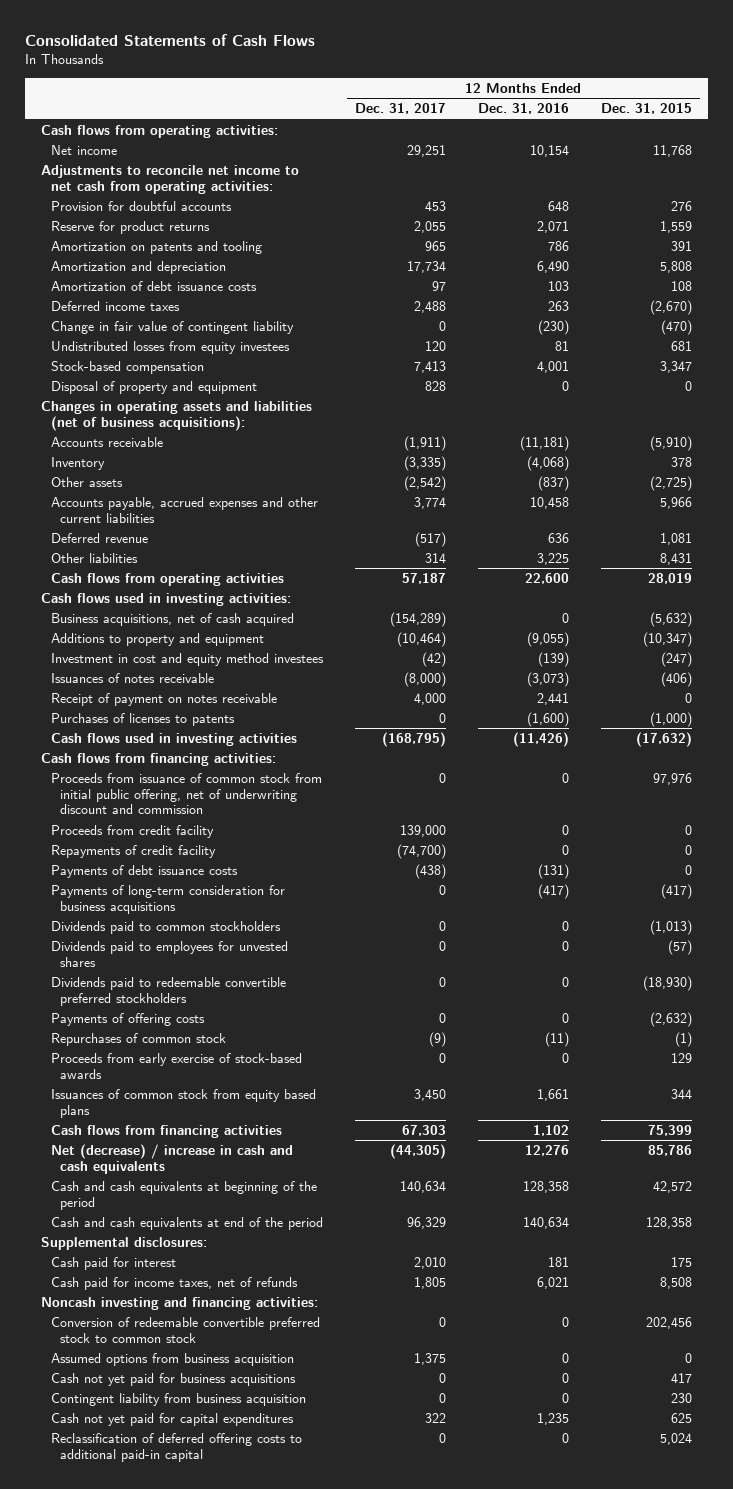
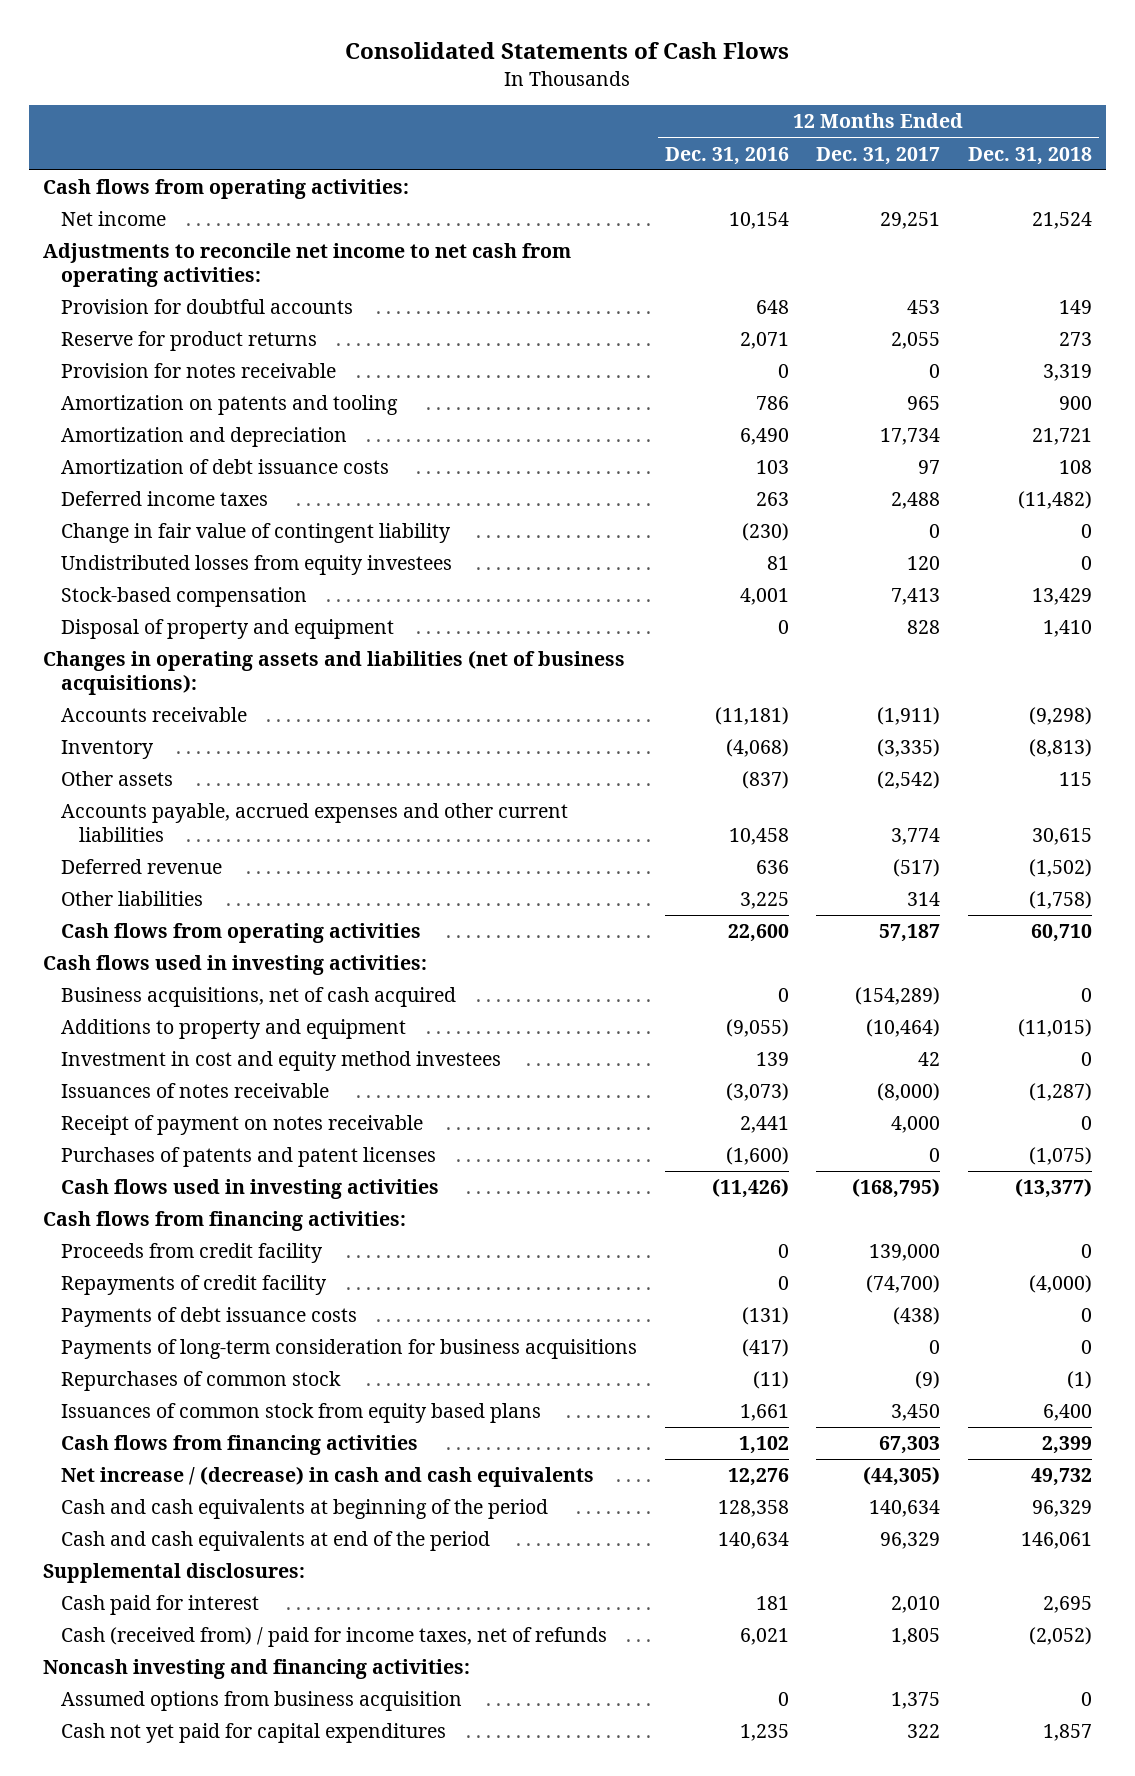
[600,103,692,115] Dec. 31, 2015 -> none
none -> [967,146,1092,165] Dec. 31, 2018
none -> [60,363,336,379] Provision for notes receivable
[421,651,446,667] (42) -> [918,1052,941,1067] 42
[537,651,569,667] (139) -> [755,1052,789,1067] 139
[50,712,235,726] Purchases of licenses to patents -> [60,1147,436,1168] Purchases of patents and patent licenses
[50,772,322,815] Proceeds from issuance of common stock from initial public offering, net of underwriting discount and commission -> none
[50,920,281,934] Dividends paid to common stockholders -> none
[50,940,288,967] Dividends paid to employees for unvested shares -> none
[50,976,286,1006] Dividends paid to redeemable convertible preferred stockholders -> none
[50,1012,205,1026] Payments of offering costs -> none
[50,1052,302,1079] Proceeds from early exercise of stock-based awards -> none
[50,1143,293,1174] Net (decrease) / increase in cash and cash equivalents -> [60,1466,594,1488] Net increase / (decrease) in cash and cash equivalents
[50,1276,298,1290] Cash paid for income taxes, net of refunds -> [60,1627,607,1648] Cash (received from) / paid for income taxes, net of refunds
[50,1316,320,1343] Conversion of redeemable convertible preferred stock to common stock -> none
[50,1372,296,1386] Cash not yet paid for business acquisitions -> none
[50,1392,306,1406] Contingent liability from business acquisition -> none
[50,1432,302,1462] Reclassification of deferred offering costs to additional paid-in capital -> none

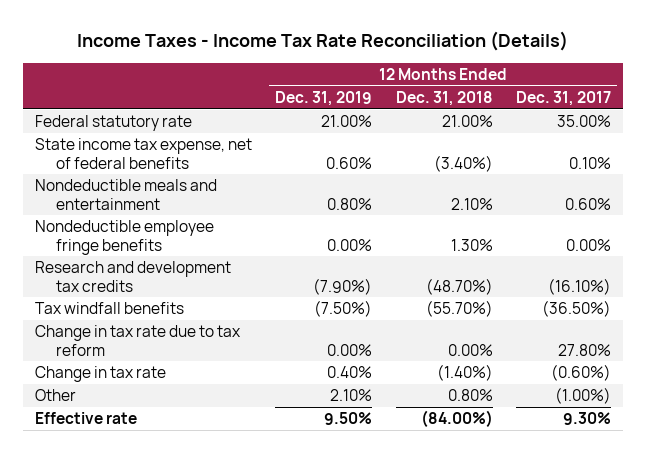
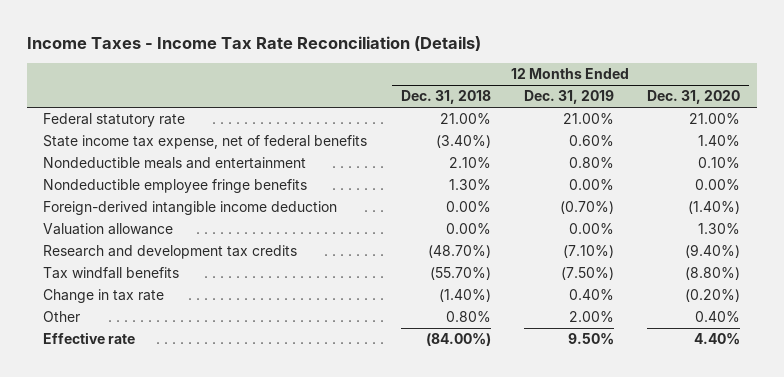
[515,90,611,106] Dec. 31, 2017 -> none
none -> [647,90,741,105] Dec. 31, 2020
none -> [43,201,338,216] Foreign-derived intangible income deduction
none -> [43,223,174,236] Valuation allowance
[313,277,373,295] (7.90%) -> [562,245,614,259] (7.10%)
[34,325,241,356] Change in tax rate due to tax reform -> none
[330,389,373,402] 2.10% -> [568,311,614,323] 2.00%

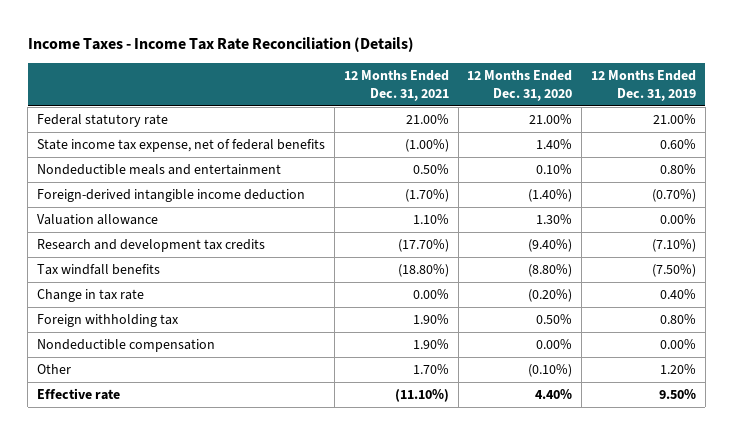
[400,90,491,105] Dec. 31, 2018 -> none
none -> [343,70,449,101] 12 Months Ended Dec. 31, 2021
[43,179,308,194] Nondeductible employee fringe benefits -> none
none -> [37,314,180,328] Foreign withholding tax
none -> [37,339,216,353] Nondeductible compensation
[568,311,614,323] 2.00% -> [659,364,696,375] 1.20%
[695,311,741,323] 0.40% -> [528,364,573,378] (0.10%)

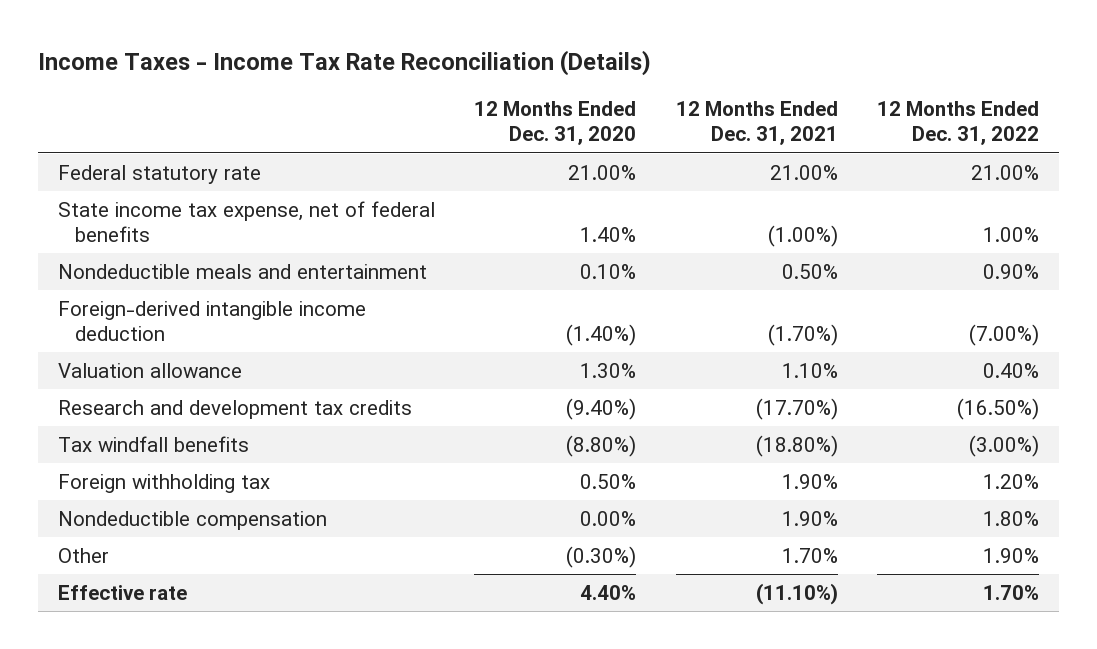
[590,70,696,101] 12 Months Ended Dec. 31, 2019 -> none
none -> [877,100,1040,146] 12 Months Ended Dec. 31, 2022
[37,289,145,303] Change in tax rate -> none
[528,364,573,378] (0.10%) -> [566,545,637,568] (0.30%)

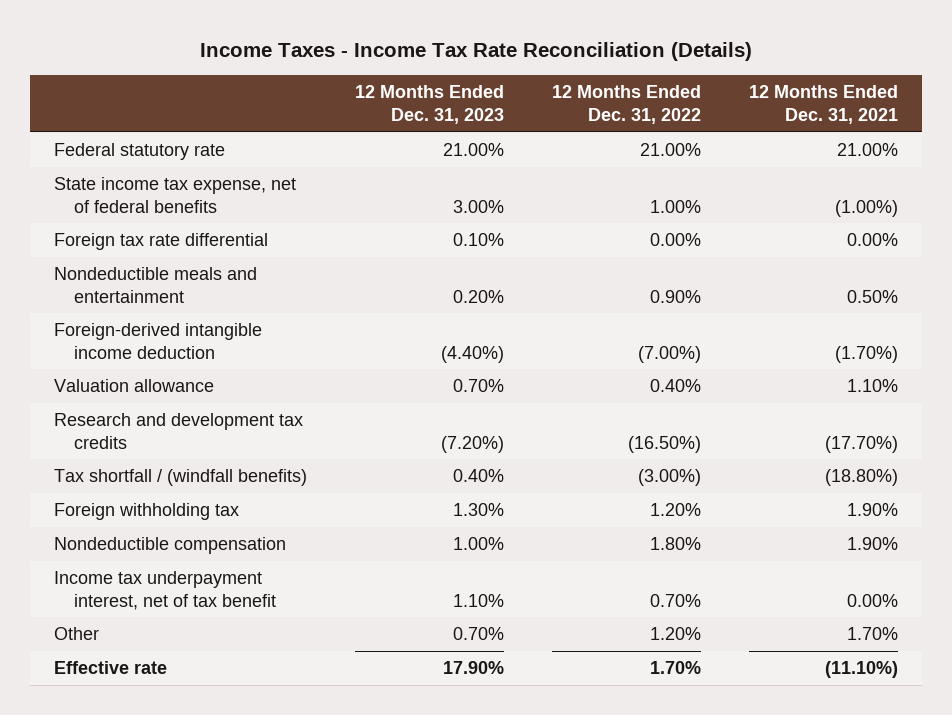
[474,100,637,146] 12 Months Ended Dec. 31, 2020 -> none
none -> [354,85,504,125] 12 Months Ended Dec. 31, 2023
none -> [53,233,268,251] Foreign tax rate differential
[58,435,250,452] Tax windfall benefits -> [53,469,307,487] Tax shortfall / (windfall benefits)
none -> [53,571,277,610] Income tax underpayment interest, net of tax benefit
[983,547,1040,563] 1.90% -> [650,627,702,641] 1.20%

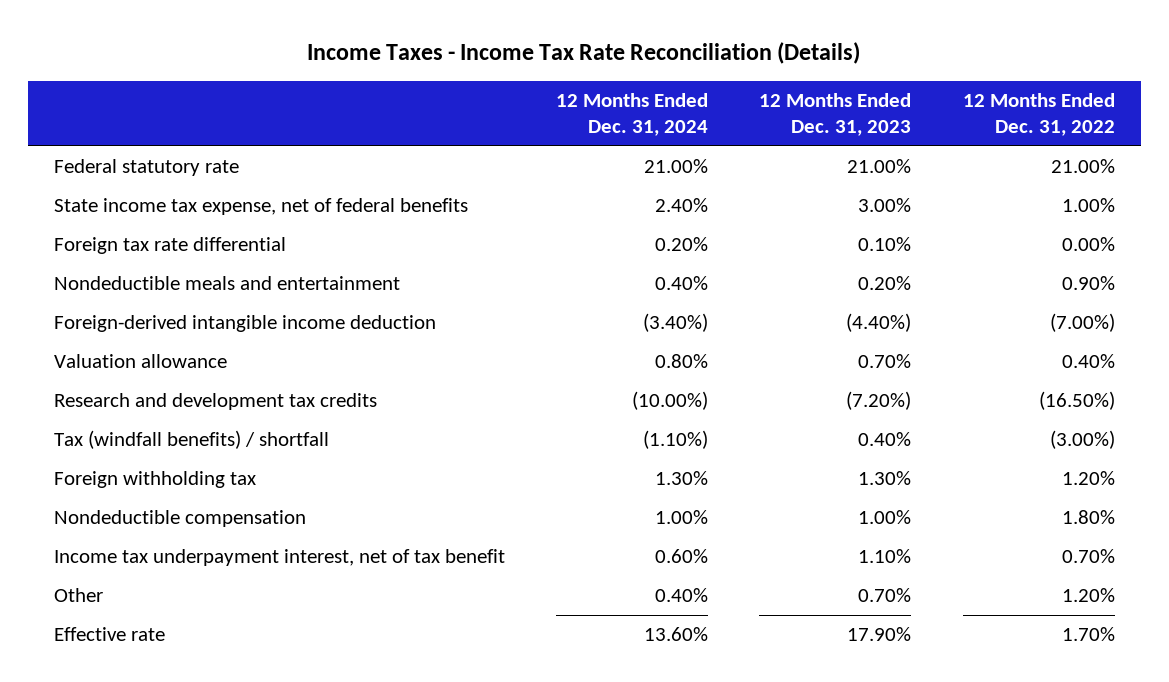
[749,85,899,125] 12 Months Ended Dec. 31, 2021 -> none
none -> [556,93,709,136] 12 Months Ended Dec. 31, 2024
[53,469,307,487] Tax shortfall / (windfall benefits) -> [53,430,329,450] Tax (windfall benefits) / shortfall

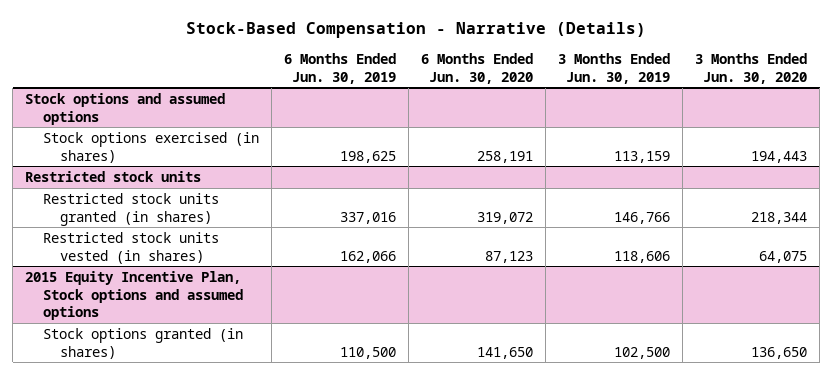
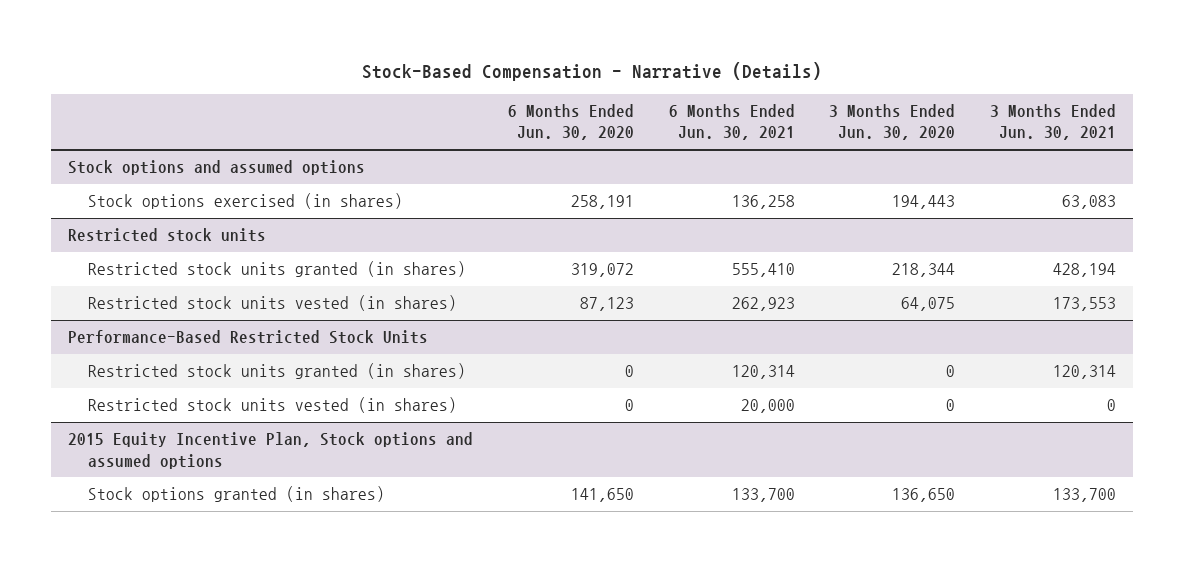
[283,52,396,84] 6 Months Ended Jun. 30, 2019 -> none
[557,52,670,84] 3 Months Ended Jun. 30, 2019 -> none
none -> [668,103,795,141] 6 Months Ended Jun. 30, 2021
none -> [989,103,1116,141] 3 Months Ended Jun. 30, 2021
none -> [68,330,429,345] Performance-Based Restricted Stock Units
none -> [87,363,466,380] Restricted stock units granted (in shares)
none -> [87,397,457,414] Restricted stock units vested (in shares)

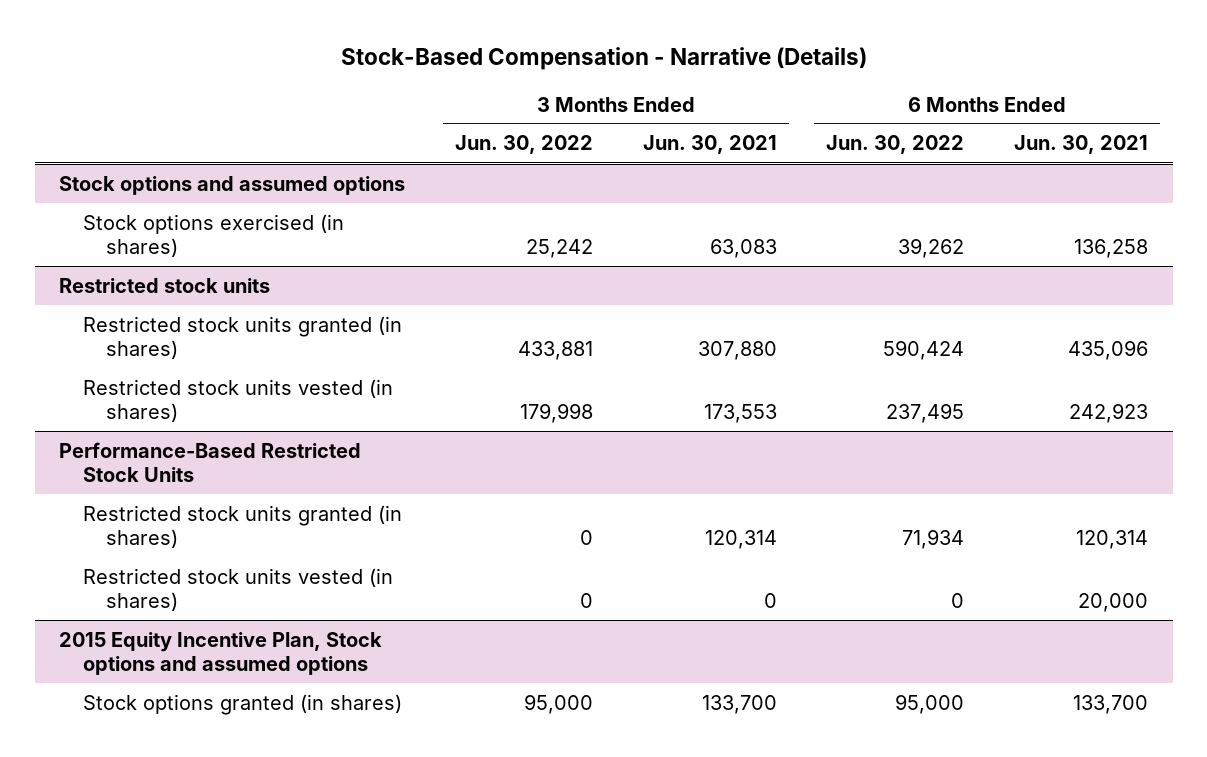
[507,103,634,141] 6 Months Ended Jun. 30, 2020 -> none
[829,103,956,141] 3 Months Ended Jun. 30, 2020 -> none
none -> [455,135,594,155] Jun. 30, 2022
none -> [826,135,965,155] Jun. 30, 2022
[731,263,795,278] 555,410 -> [1067,339,1148,360] 435,096
[1052,263,1116,278] 428,194 -> [697,340,777,360] 307,880
[731,297,795,312] 262,923 -> [1068,402,1148,423] 242,923

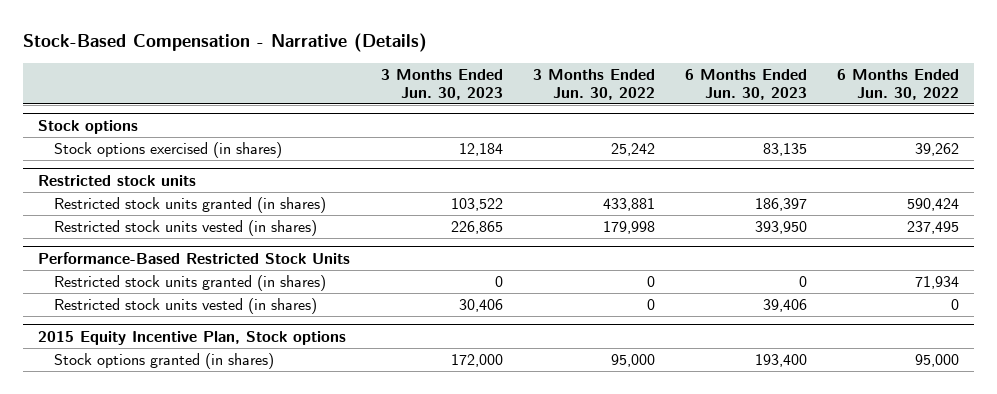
[642,135,777,155] Jun. 30, 2021 -> none
[1013,135,1148,155] Jun. 30, 2021 -> none
none -> [380,68,503,100] 3 Months Ended Jun. 30, 2023
none -> [684,68,807,100] 6 Months Ended Jun. 30, 2023
[59,175,406,195] Stock options and assumed options -> [38,119,139,134] Stock options
[59,631,383,675] 2015 Equity Incentive Plan, Stock options and assumed options -> [38,330,347,345] 2015 Equity Incentive Plan, Stock options

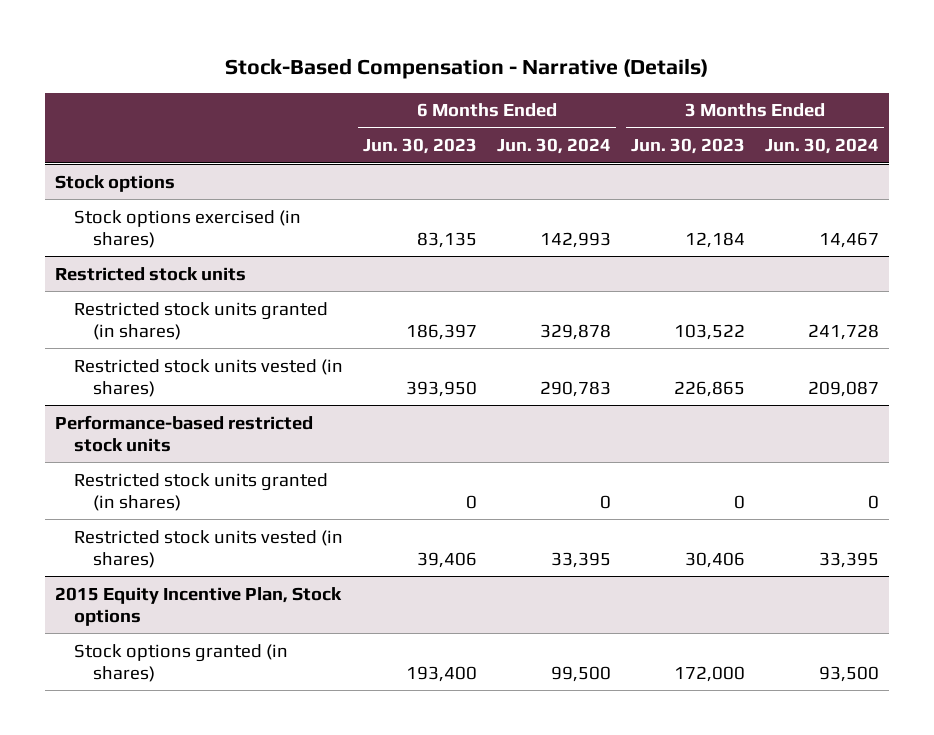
[532,68,655,100] 3 Months Ended Jun. 30, 2022 -> none
[836,68,959,100] 6 Months Ended Jun. 30, 2022 -> none
none -> [497,138,612,155] Jun. 30, 2024
none -> [764,138,879,155] Jun. 30, 2024
[38,251,351,264] Performance-Based Restricted Stock Units -> [55,414,314,452] Performance-based restricted stock units

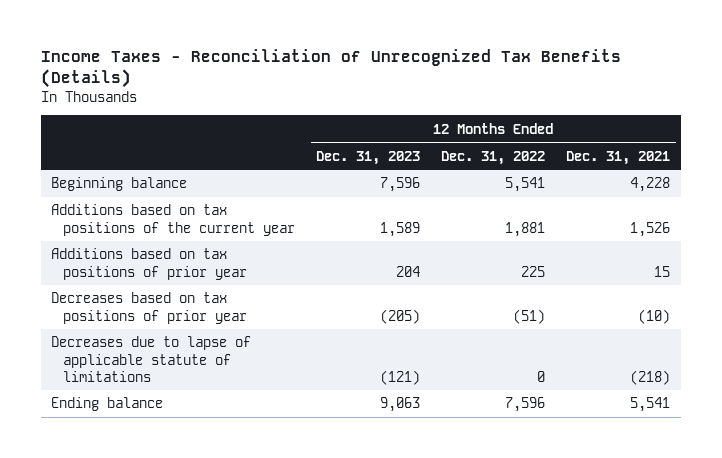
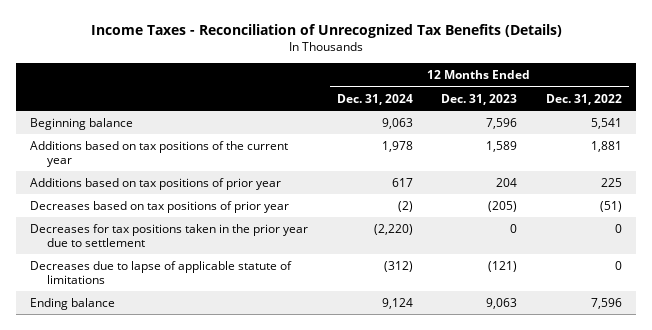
[566,150,671,165] Dec. 31, 2021 -> none
none -> [336,93,413,105] Dec. 31, 2024
none -> [30,223,309,247] Decreases for tax positions taken in the prior year due to settlement

